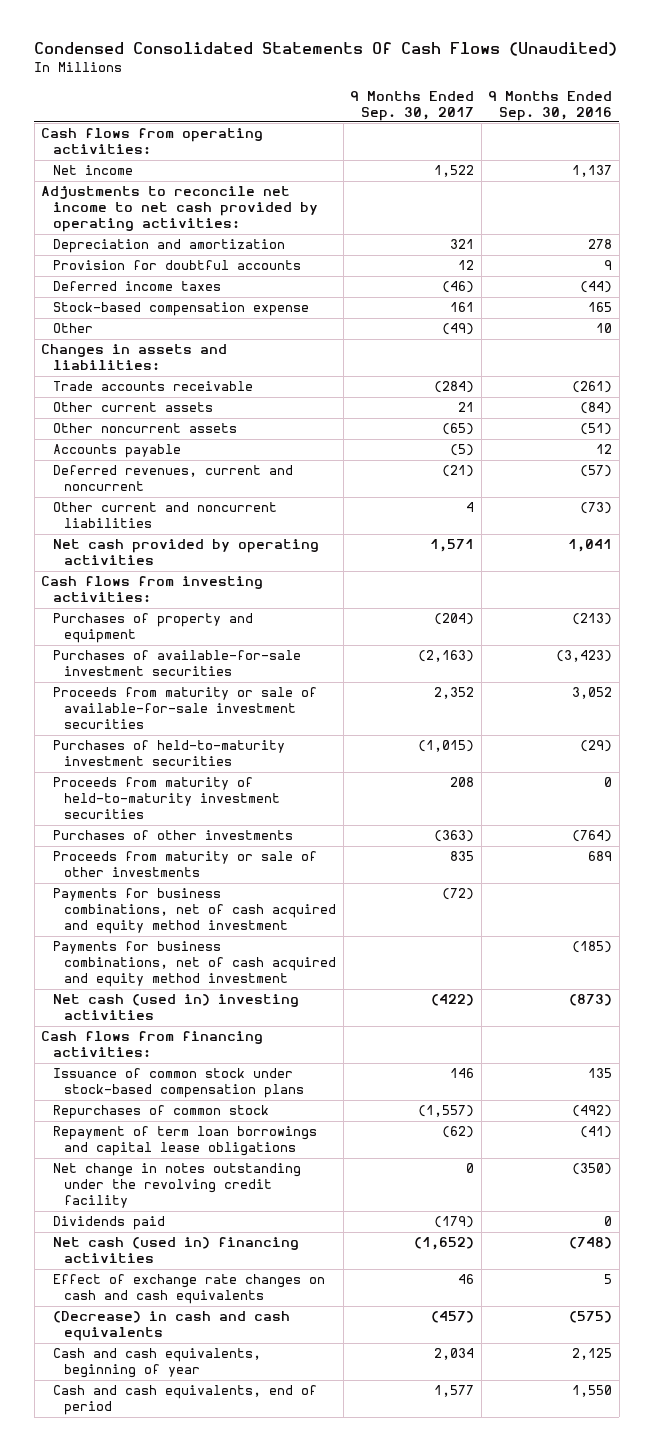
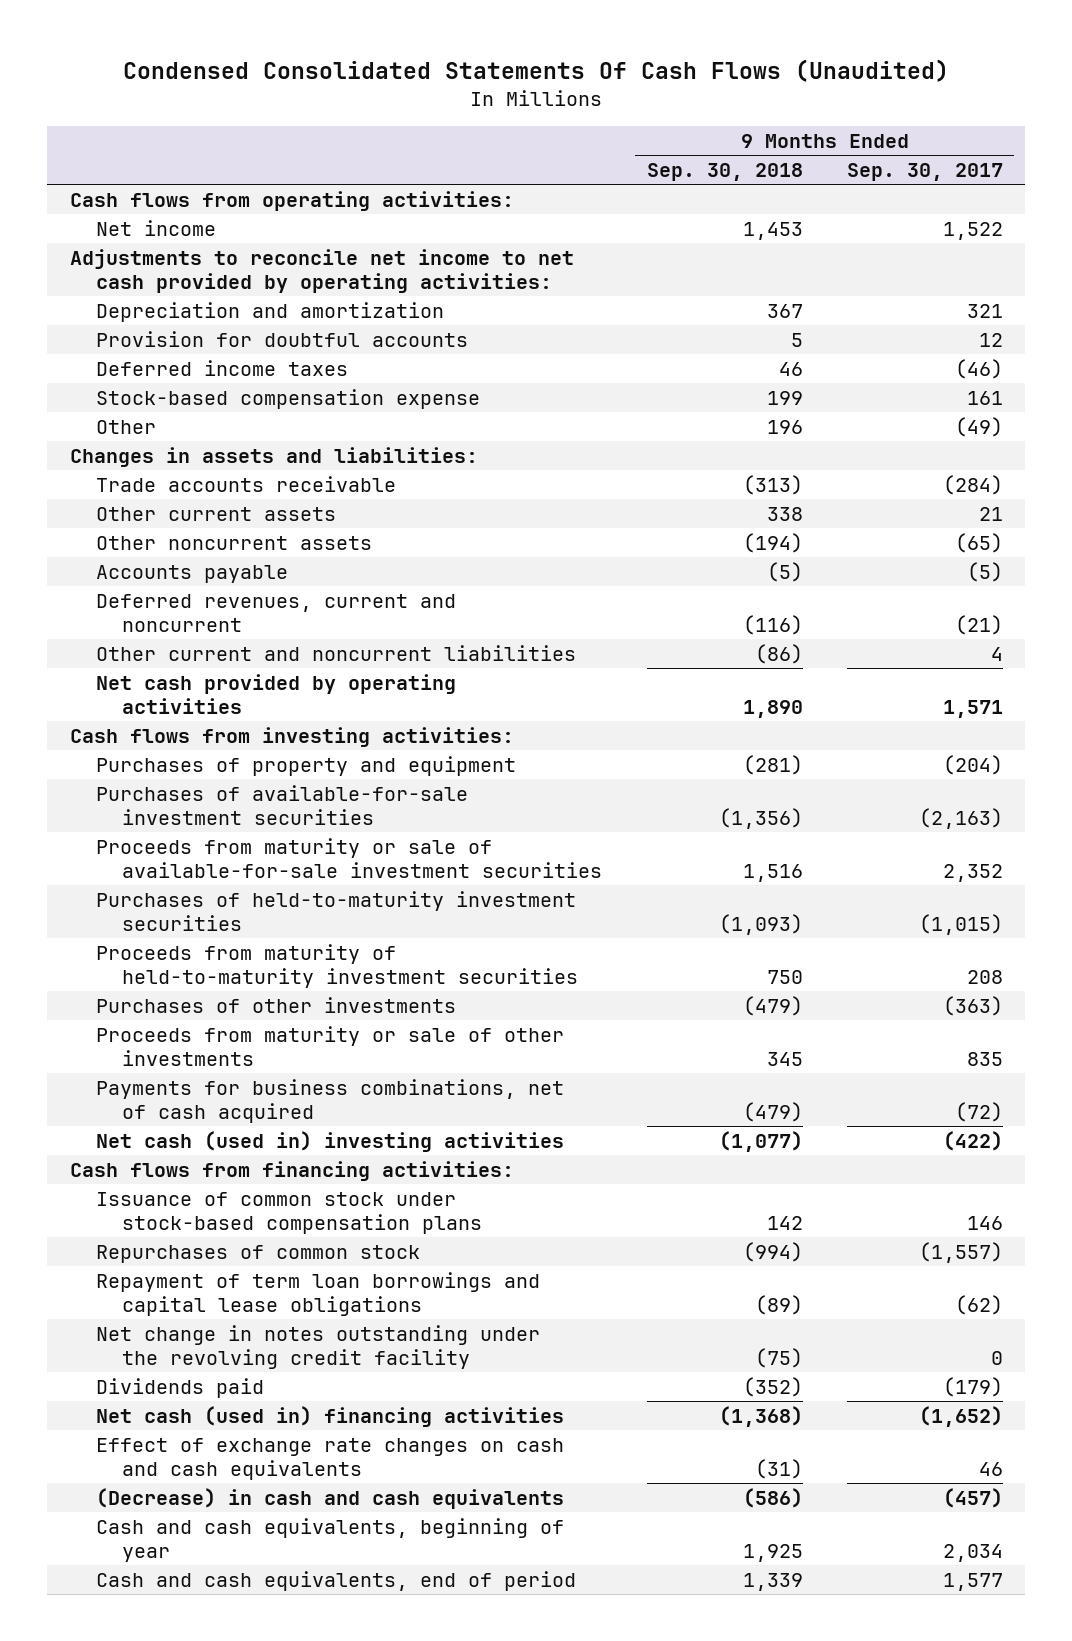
[488,90,613,121] 9 Months Ended Sep. 30, 2016 -> none
none -> [646,163,803,182] Sep. 30, 2018
[52,941,337,988] Payments for business combinations, net of cash acquired and equity method investment -> none
[52,888,337,935] Payments for business combinations, net of cash acquired and equity method investment -> [95,1078,564,1123] Payments for business combinations, net of cash acquired

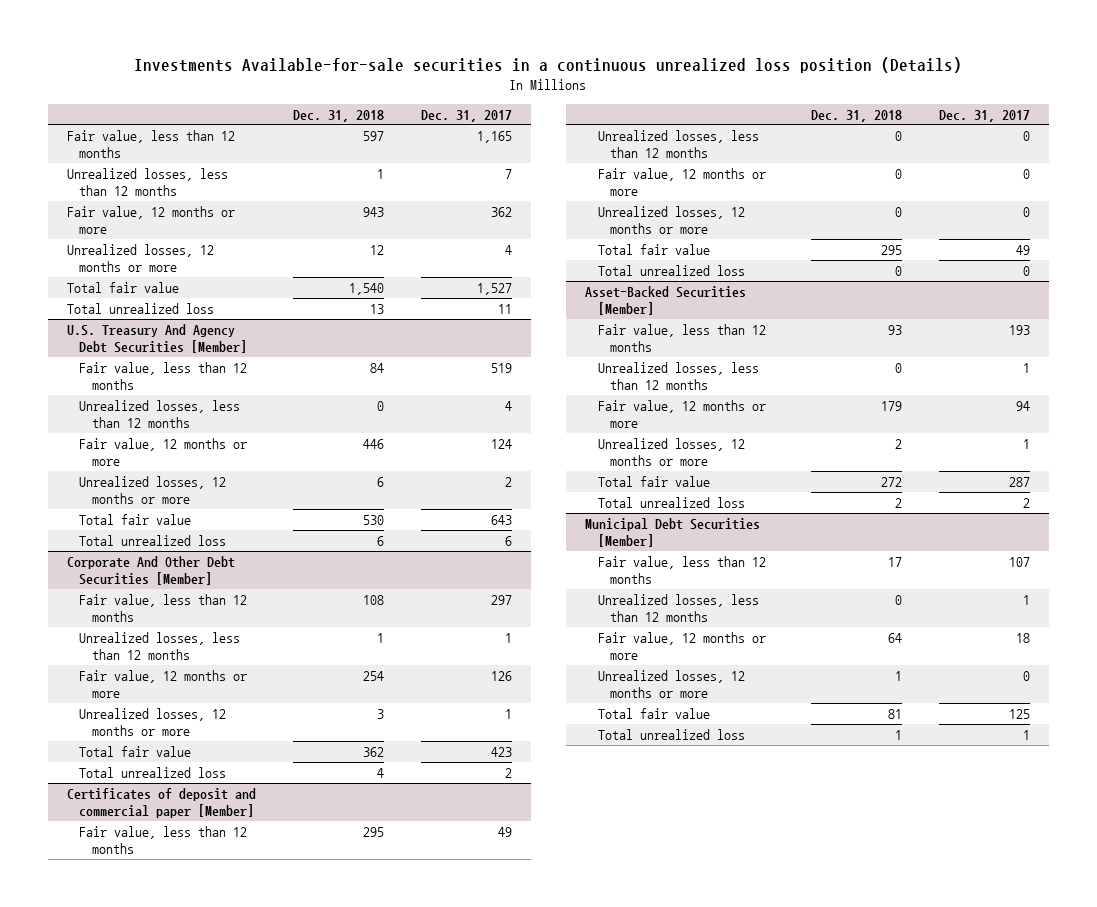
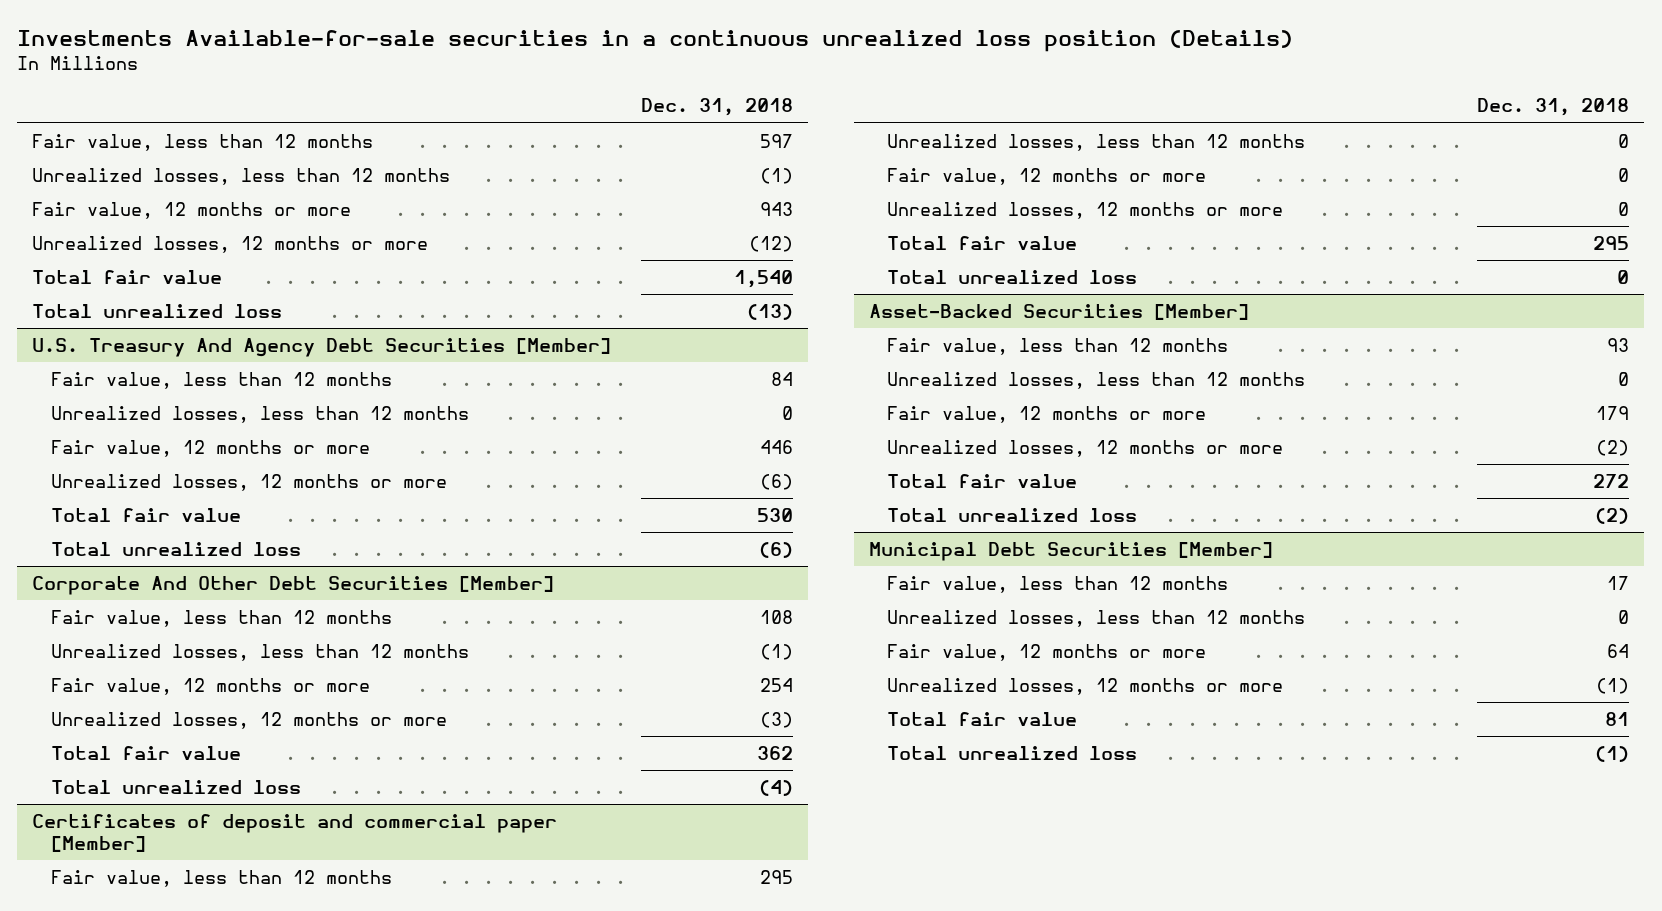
[421,109,513,122] Dec. 31, 2017 -> none
[376,169,384,180] 1 -> [760,168,794,185] (1)
[369,245,384,256] 12 -> [749,236,794,253] (12)
[369,304,384,315] 13 -> [747,304,794,321] (13)
[376,477,384,488] 6 -> [760,474,794,491] (6)
[376,536,384,547] 6 -> [759,542,794,559] (6)
[376,633,384,644] 1 -> [760,644,794,661] (1)
[376,709,384,720] 3 -> [760,712,794,729] (3)
[376,768,384,779] 4 -> [759,780,794,797] (4)
[895,439,903,450] 2 -> [1596,440,1630,457] (2)
[895,498,903,509] 2 -> [1595,508,1630,525] (2)
[895,671,903,682] 1 -> [1596,678,1630,695] (1)
[895,730,903,741] 1 -> [1595,746,1630,763] (1)

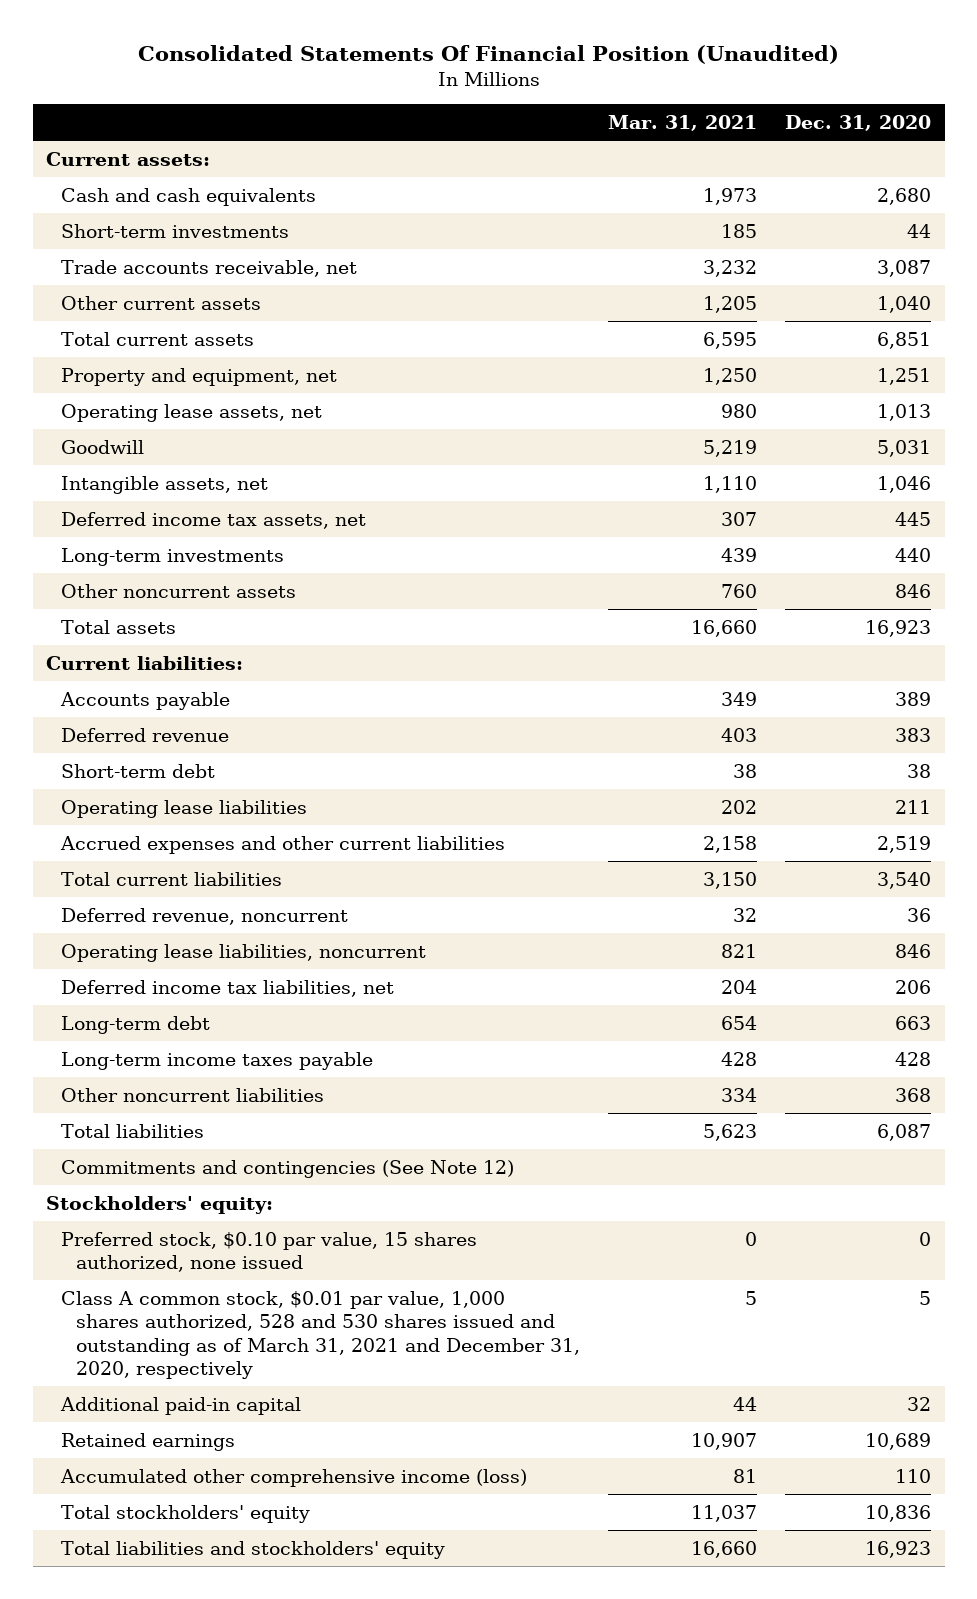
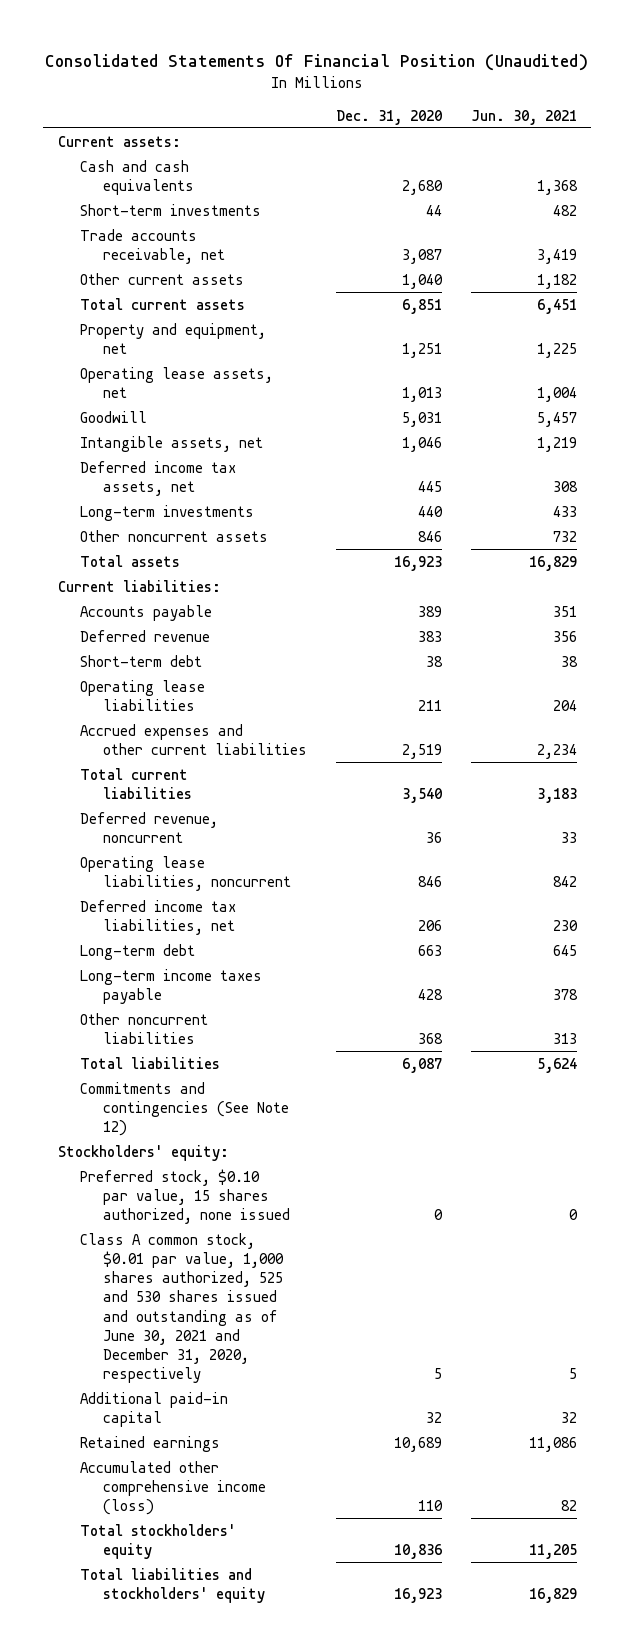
[608,114,758,131] Mar. 31, 2021 -> none
none -> [470,109,577,125] Jun. 30, 2021
[61,1290,581,1380] Class A common stock, $0.01 par value, 1,000 shares authorized, 528 and 530 shares issued and outstanding as of March 31, 2021 and December 31, 2020, respectively -> [80,1232,284,1384] Class A common stock, $0.01 par value, 1,000 shares authorized, 525 and 530 shares issued and outstanding as of June 30, 2021 and December 31, 2020, respectively

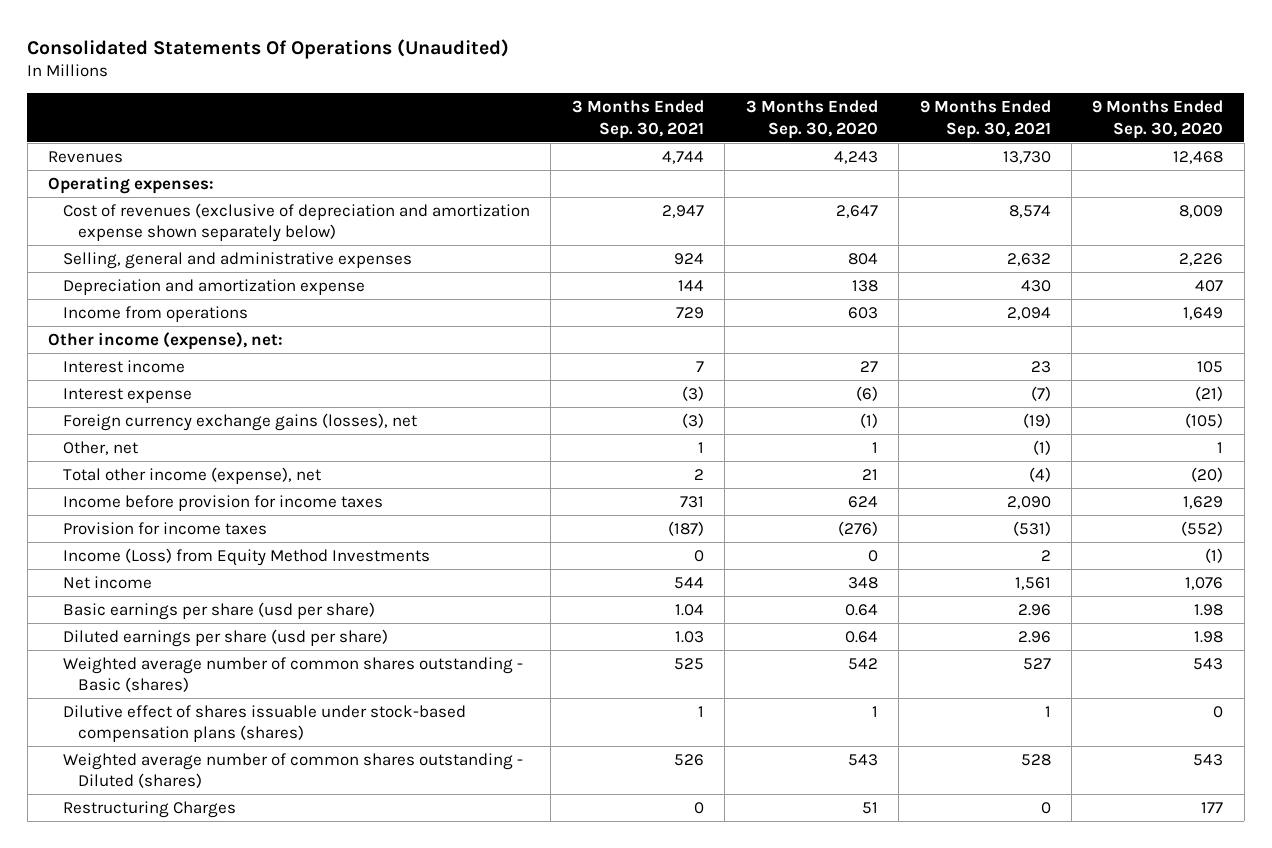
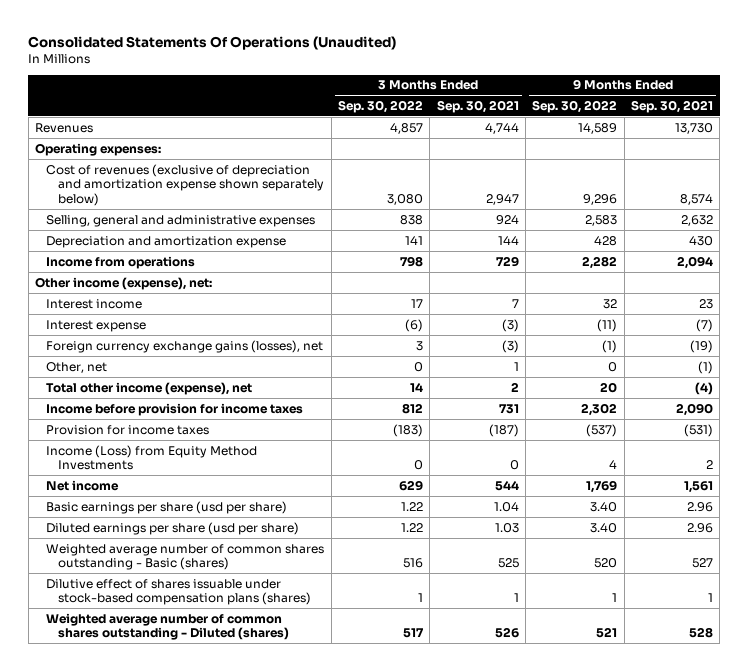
[745,100,878,139] 3 Months Ended Sep. 30, 2020 -> none
[1092,100,1224,139] 9 Months Ended Sep. 30, 2020 -> none
none -> [337,100,423,114] Sep. 30, 2022
none -> [532,100,618,114] Sep. 30, 2022
[63,800,237,818] Restructuring Charges -> none

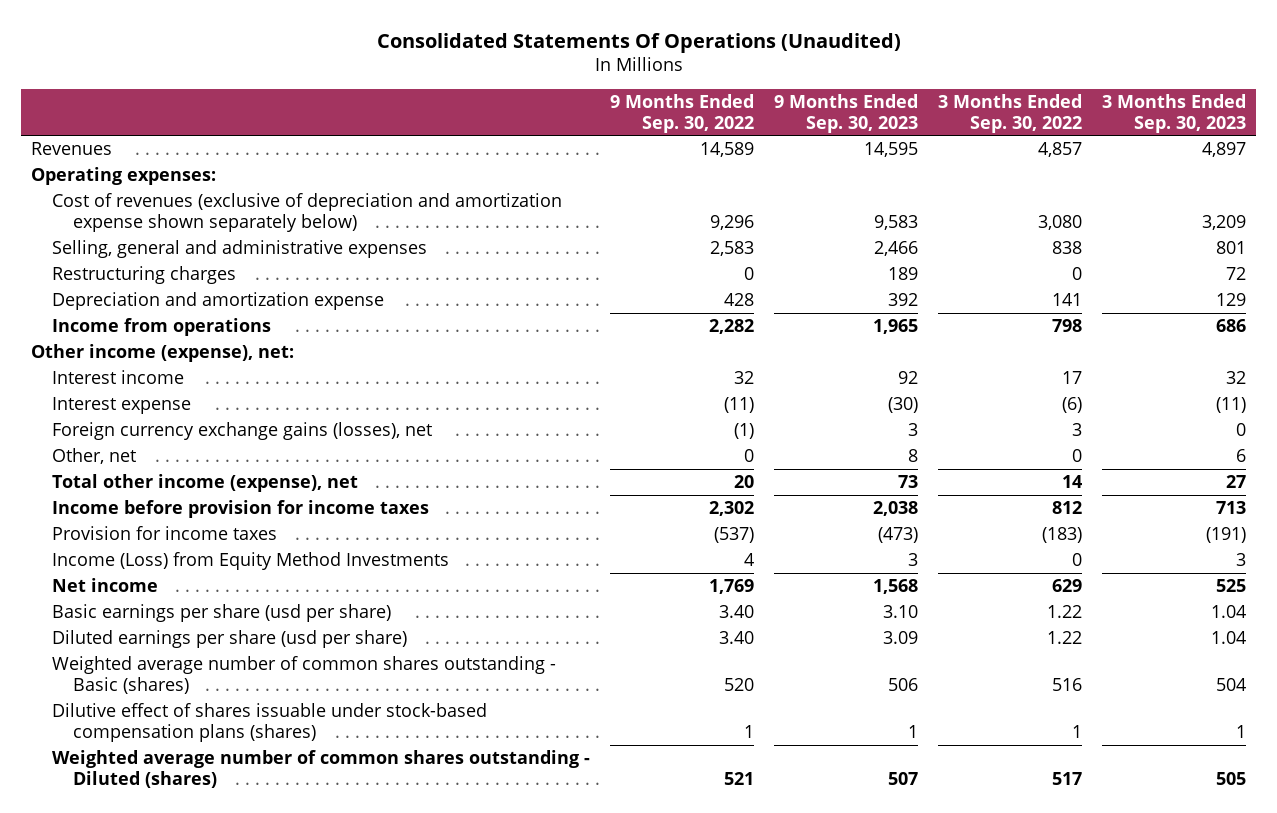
[436,100,519,114] Sep. 30, 2021 -> none
[630,100,713,114] Sep. 30, 2021 -> none
none -> [774,93,919,133] 9 Months Ended Sep. 30, 2023
none -> [1102,93,1247,133] 3 Months Ended Sep. 30, 2023
none -> [51,266,236,285] Restructuring charges

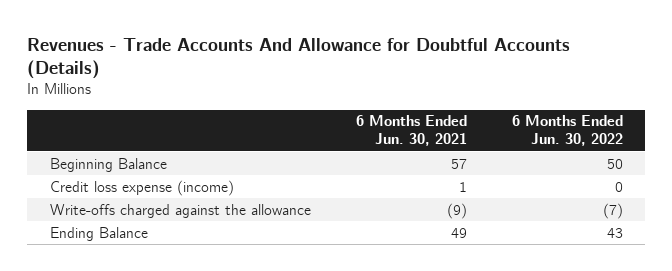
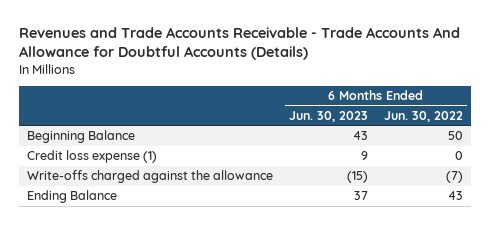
[27,37,571,80] Revenues - Trade Accounts And Allowance for Doubtful Accounts (Details) -> [18,26,460,61] Revenues and Trade Accounts Receivable - Trade Accounts And Allowance for Doubtful Accounts (Details)
[355,115,467,147] 6 Months Ended Jun. 30, 2021 -> none
none -> [288,110,368,122] Jun. 30, 2023
[49,179,234,196] Credit loss expense (income) -> [26,150,157,164] Credit loss expense (1)

